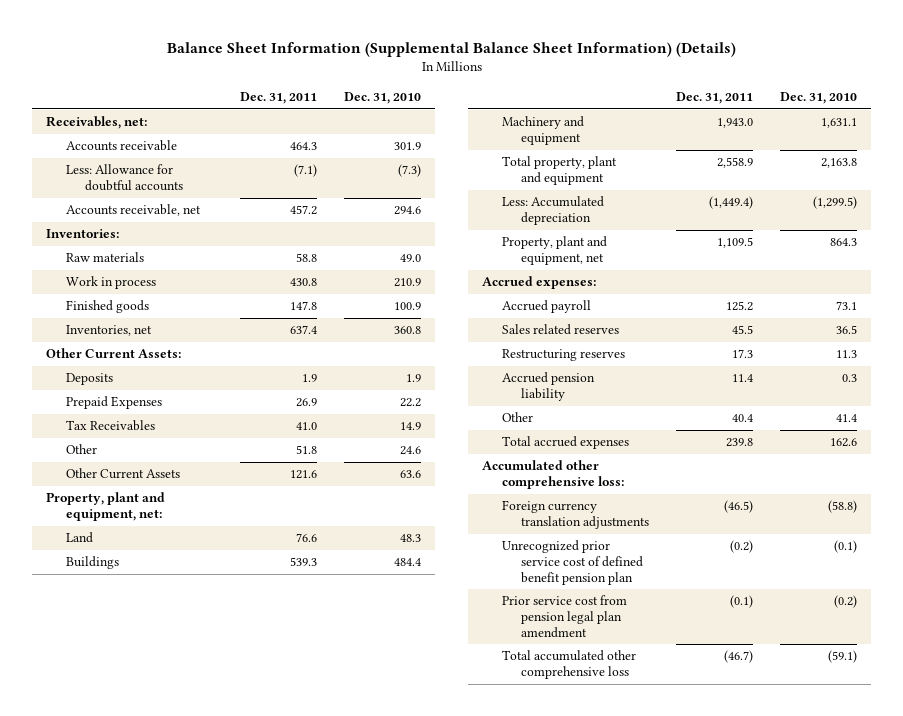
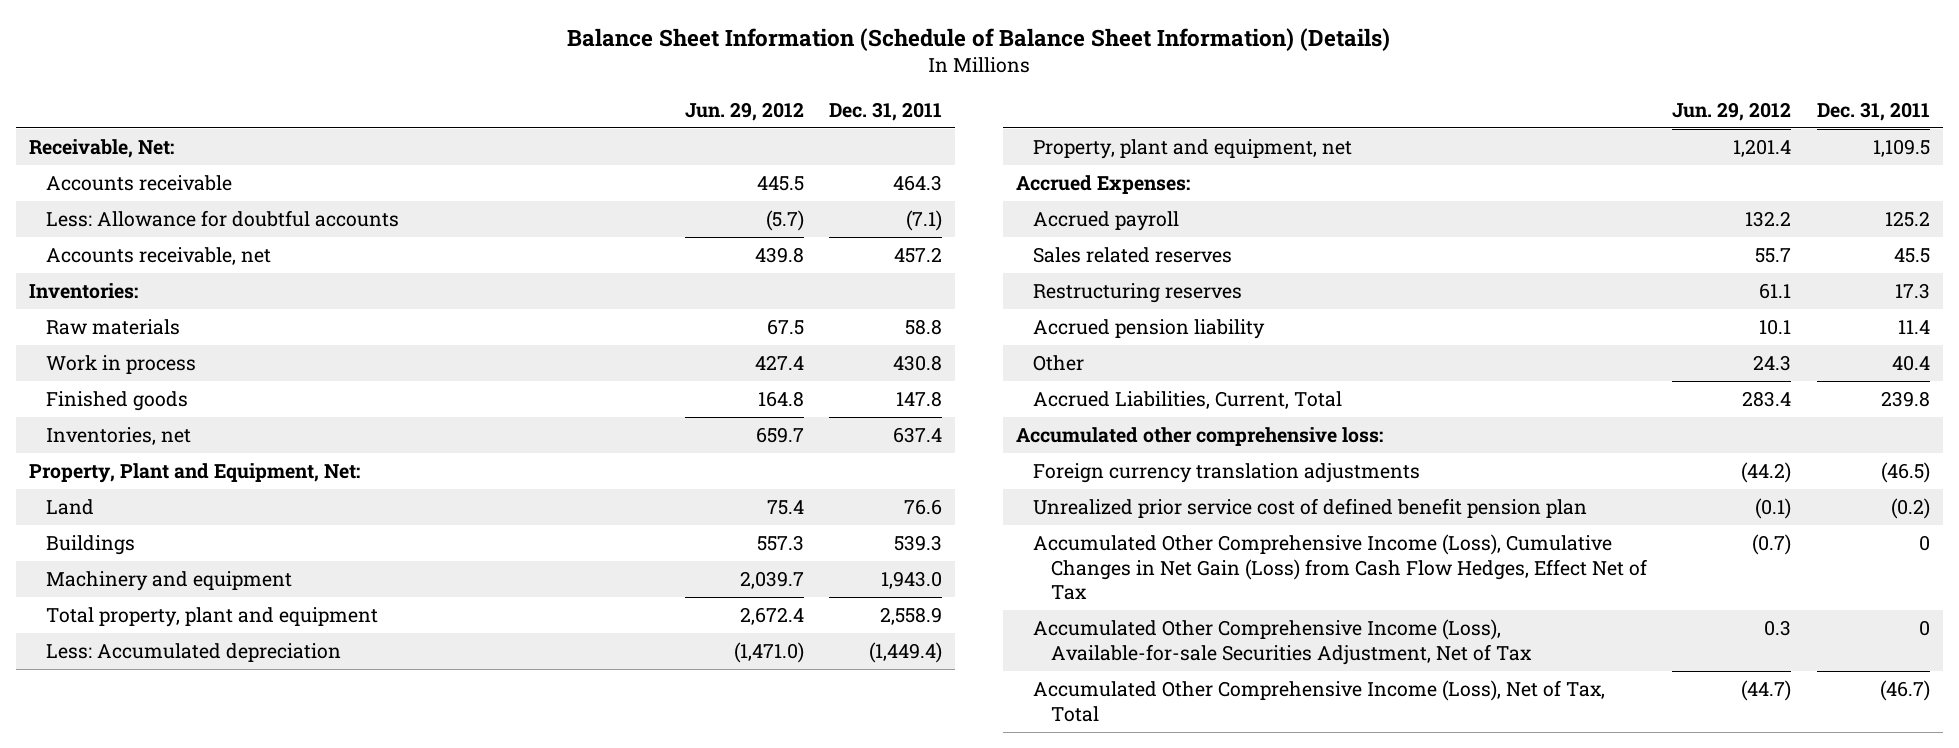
[166,42,736,58] Balance Sheet Information (Supplemental Balance Sheet Information) (Details) -> [567,28,1391,52] Balance Sheet Information (Schedule of Balance Sheet Information) (Details)
[344,92,422,105] Dec. 31, 2010 -> none
none -> [684,101,804,121] Jun. 29, 2012
[46,116,148,130] Receivables, net: -> [28,138,174,158] Receivable, Net:
[46,348,182,359] Other Current Assets: -> none
[65,373,113,386] Deposits -> none
[65,396,162,410] Prepaid Expenses -> none
[65,420,155,432] Tax Receivables -> none
[65,444,97,455] Other -> none
[65,468,180,480] Other Current Assets -> none
[46,492,166,522] Property, plant and equipment, net: -> [28,462,360,483] Property, Plant and Equipment, Net:
[482,276,597,290] Accrued expenses: -> [1016,174,1191,194] Accrued Expenses:
[501,436,629,450] Total accrued expenses -> [1033,390,1343,409] Accrued Liabilities, Current, Total
[501,595,627,638] Prior service cost from pension legal plan amendment -> none
[501,540,644,585] Unrecognized prior service cost of defined benefit pension plan -> [1033,497,1588,518] Unrealized prior service cost of defined benefit pension plan
none -> [1033,533,1647,601] Accumulated Other Comprehensive Income (Loss), Cumulative Changes in Net Gain (Loss) from Cash Flow Hedges, Effect Net of Tax
none -> [1033,618,1532,665] Accumulated Other Comprehensive Income (Loss), Available-for-sale Securities Adjustment, Net of Tax
[501,650,636,680] Total accumulated other comprehensive loss -> [1033,679,1606,722] Accumulated Other Comprehensive Income (Loss), Net of Tax, Total

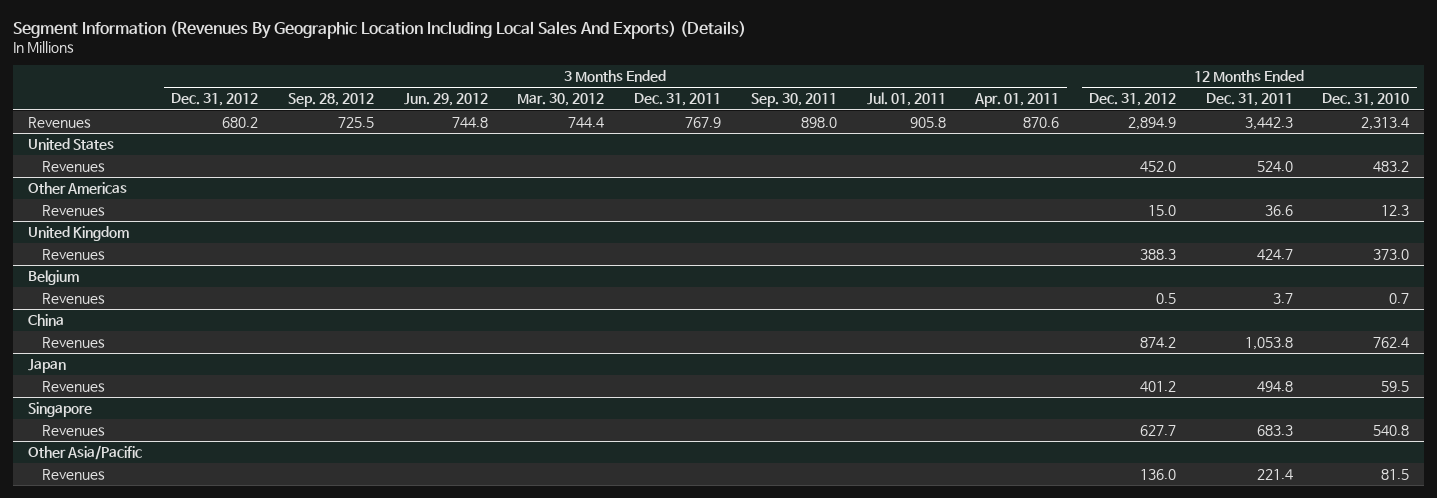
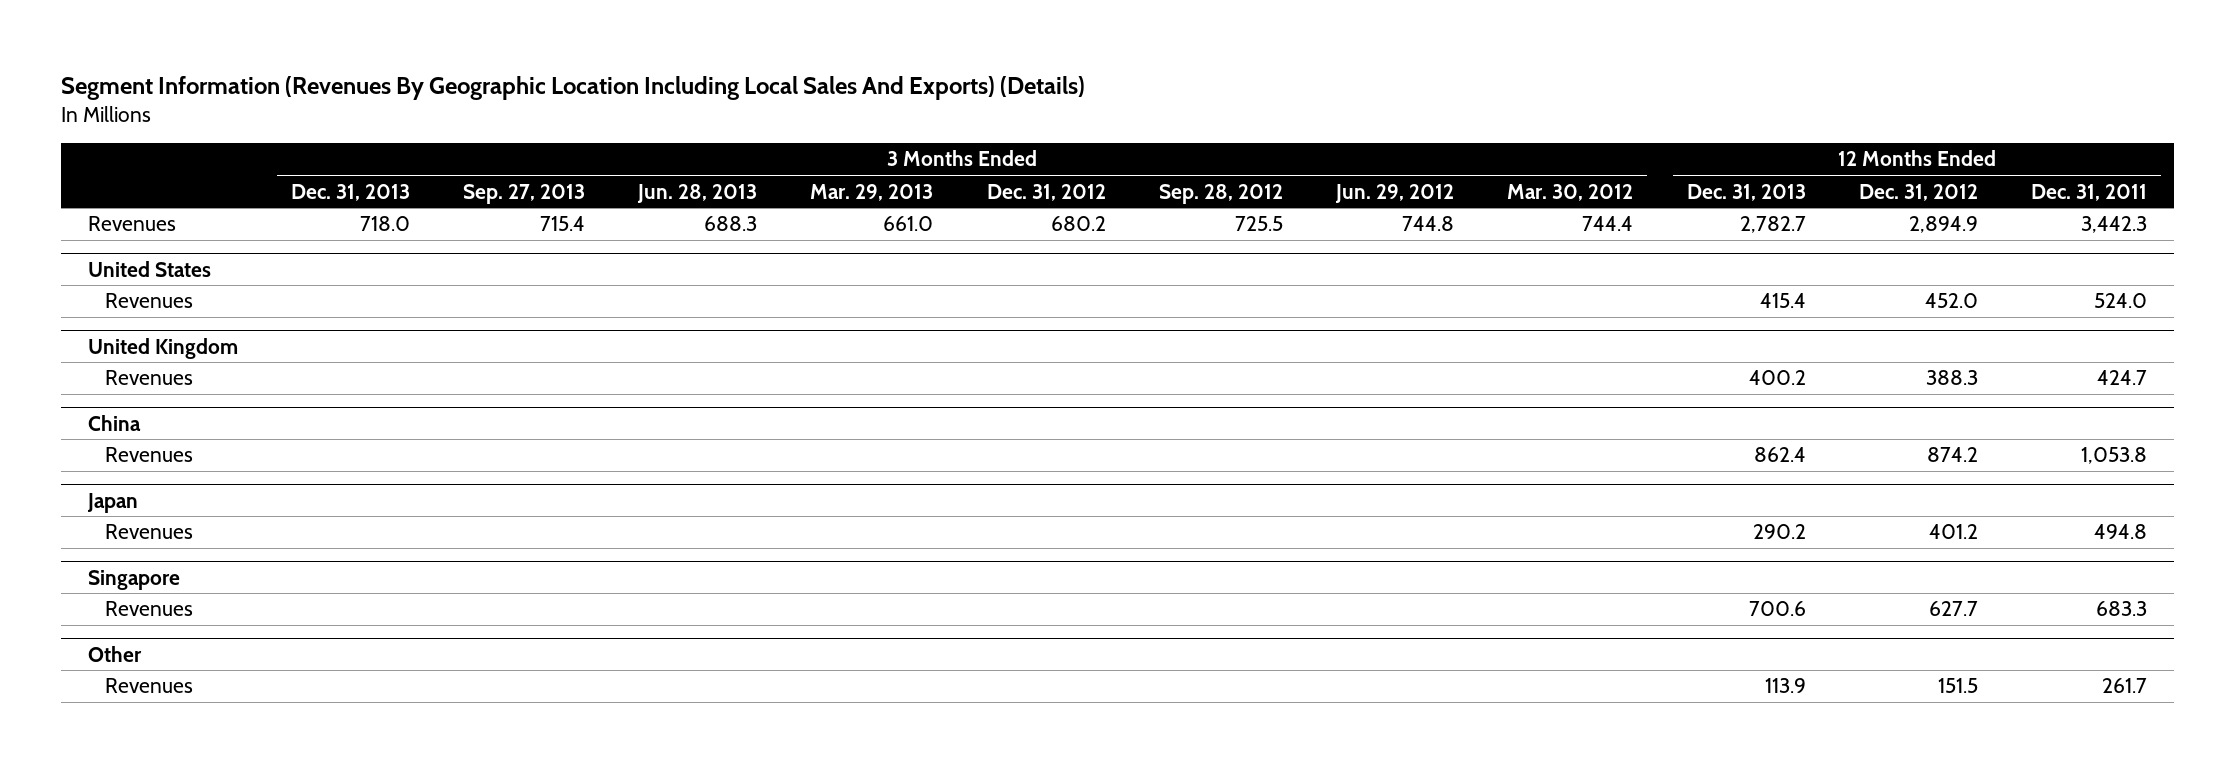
[634,93,722,107] Dec. 31, 2011 -> none
[750,93,837,108] Sep. 30, 2011 -> none
[866,92,946,107] Jul. 01, 2011 -> none
[974,93,1060,108] Apr. 01, 2011 -> none
[1322,93,1410,107] Dec. 31, 2010 -> none
none -> [290,183,410,201] Dec. 31, 2013
none -> [463,183,586,204] Sep. 27, 2013
none -> [637,183,758,203] Jun. 28, 2013
none -> [810,183,934,201] Mar. 29, 2013
none -> [1686,183,1806,201] Dec. 31, 2013
[27,181,127,194] Other Americas -> none
[42,204,106,216] Revenues -> none
[27,269,79,285] Belgium -> none
[42,292,106,304] Revenues -> none
[27,444,142,460] Other Asia/Pacific -> none
none -> [87,645,142,662] Other
[1139,468,1176,480] 136.0 -> [1937,678,1978,694] 151.5
[1256,468,1293,480] 221.4 -> [2102,678,2148,694] 261.7

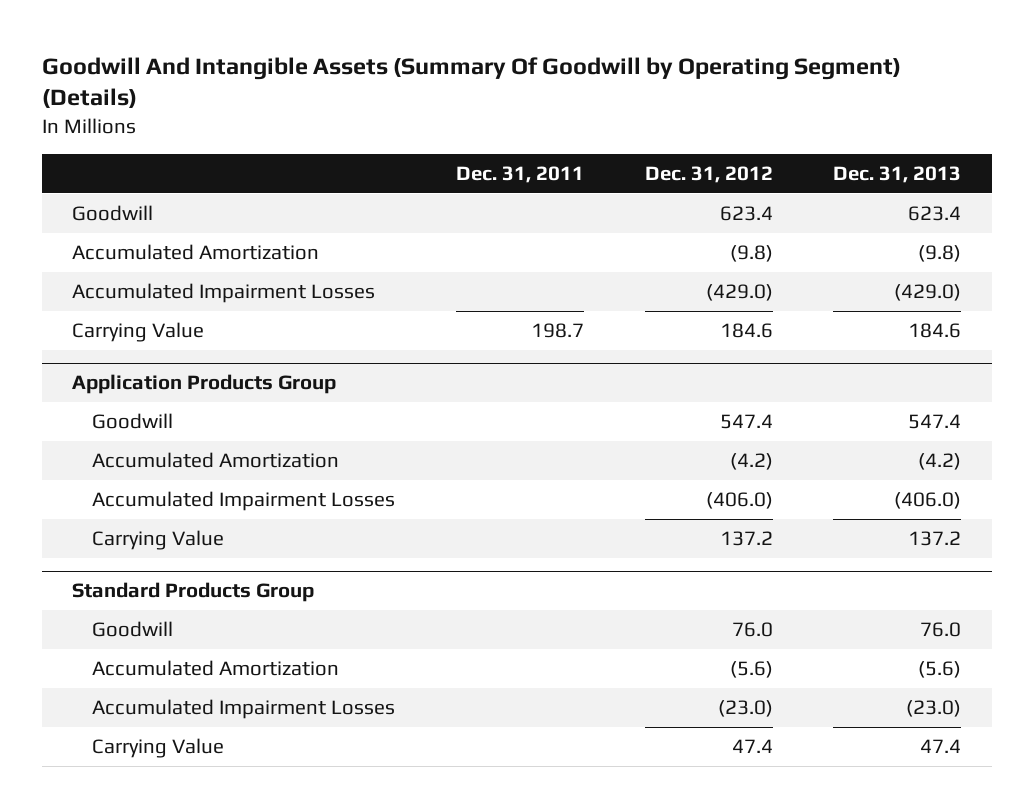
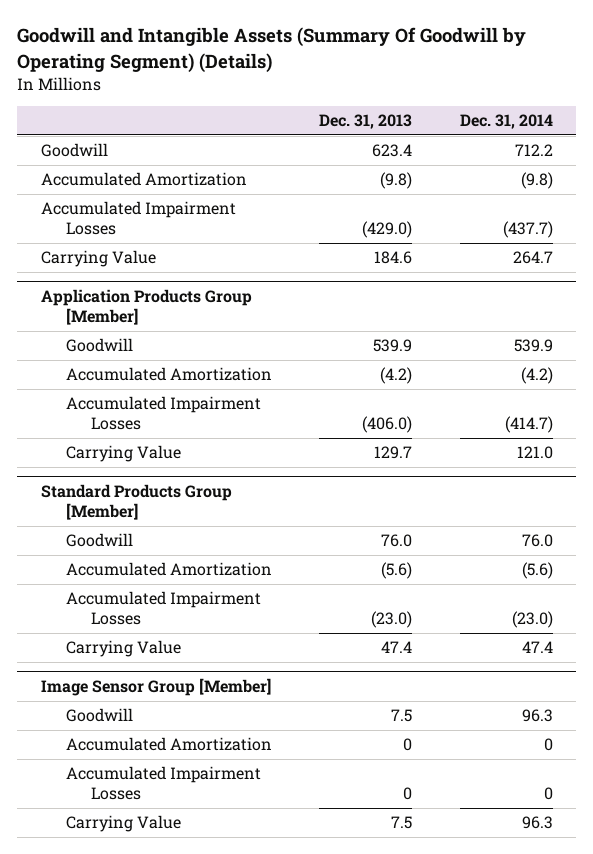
[41,56,901,109] Goodwill And Intangible Assets (Summary Of Goodwill by Operating Segment) (Details) -> [17,27,527,73] Goodwill and Intangible Assets (Summary Of Goodwill by Operating Segment) (Details)
[455,165,584,183] Dec. 31, 2011 -> none
[644,165,773,183] Dec. 31, 2012 -> none
none -> [459,113,553,129] Dec. 31, 2014
[72,374,337,395] Application Products Group -> [40,289,252,325] Application Products Group [Member]
[908,414,962,430] 547.4 -> [373,339,413,353] 539.9
[908,531,962,547] 137.2 -> [374,446,413,460] 129.7
[72,582,315,603] Standard Products Group -> [40,484,232,520] Standard Products Group [Member]
none -> [40,678,271,697] Image Sensor Group [Member]
none -> [65,708,133,723] Goodwill
none -> [65,737,272,752] Accumulated Amortization
none -> [65,766,261,801] Accumulated Impairment Losses
none -> [65,815,181,833] Carrying Value

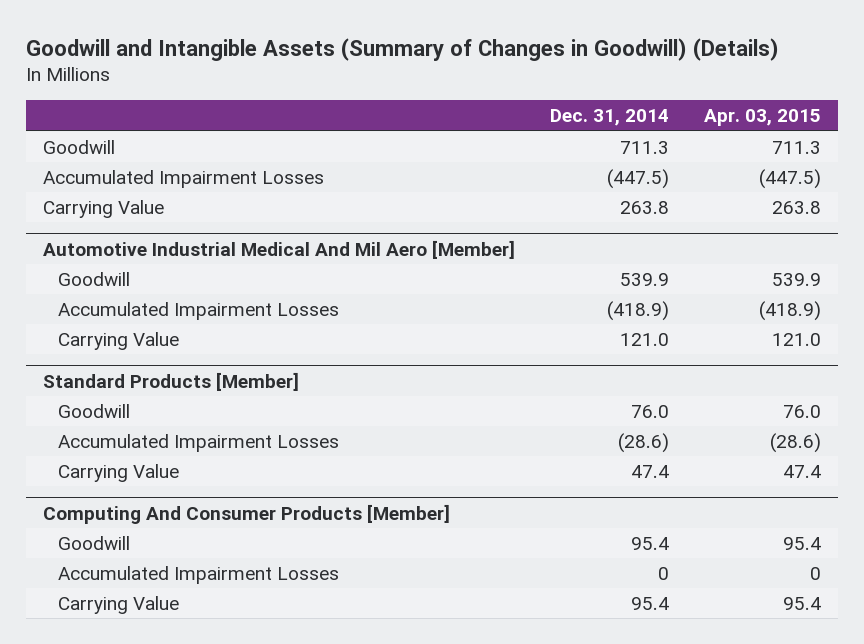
[17,27,527,73] Goodwill and Intangible Assets (Summary Of Goodwill by Operating Segment) (Details) -> [25,37,779,61] Goodwill and Intangible Assets (Summary of Changes in Goodwill) (Details)
[319,113,413,129] Dec. 31, 2013 -> none
none -> [703,109,821,127] Apr. 03, 2015
[40,172,247,187] Accumulated Amortization -> none
[514,144,553,157] 712.2 -> [619,140,669,154] 711.3
[502,221,553,239] (437.7) -> [606,168,669,189] (447.5)
[512,251,553,265] 264.7 -> [619,200,669,214] 263.8
[40,289,252,325] Application Products Group [Member] -> [43,239,516,259] Automotive Industrial Medical And Mil Aero [Member]
[65,367,272,382] Accumulated Amortization -> none
[504,416,553,434] (414.7) -> [606,300,669,321] (418.9)
[40,484,232,520] Standard Products Group [Member] -> [43,371,300,391] Standard Products [Member]
[65,562,272,577] Accumulated Amortization -> none
[511,611,553,629] (23.0) -> [617,432,669,453] (28.6)
[65,737,272,752] Accumulated Amortization -> none
[40,678,271,697] Image Sensor Group [Member] -> [43,503,451,524] Computing And Consumer Products [Member]
[521,709,553,723] 96.3 -> [630,536,669,550] 95.4
[521,816,553,830] 96.3 -> [630,596,669,610] 95.4

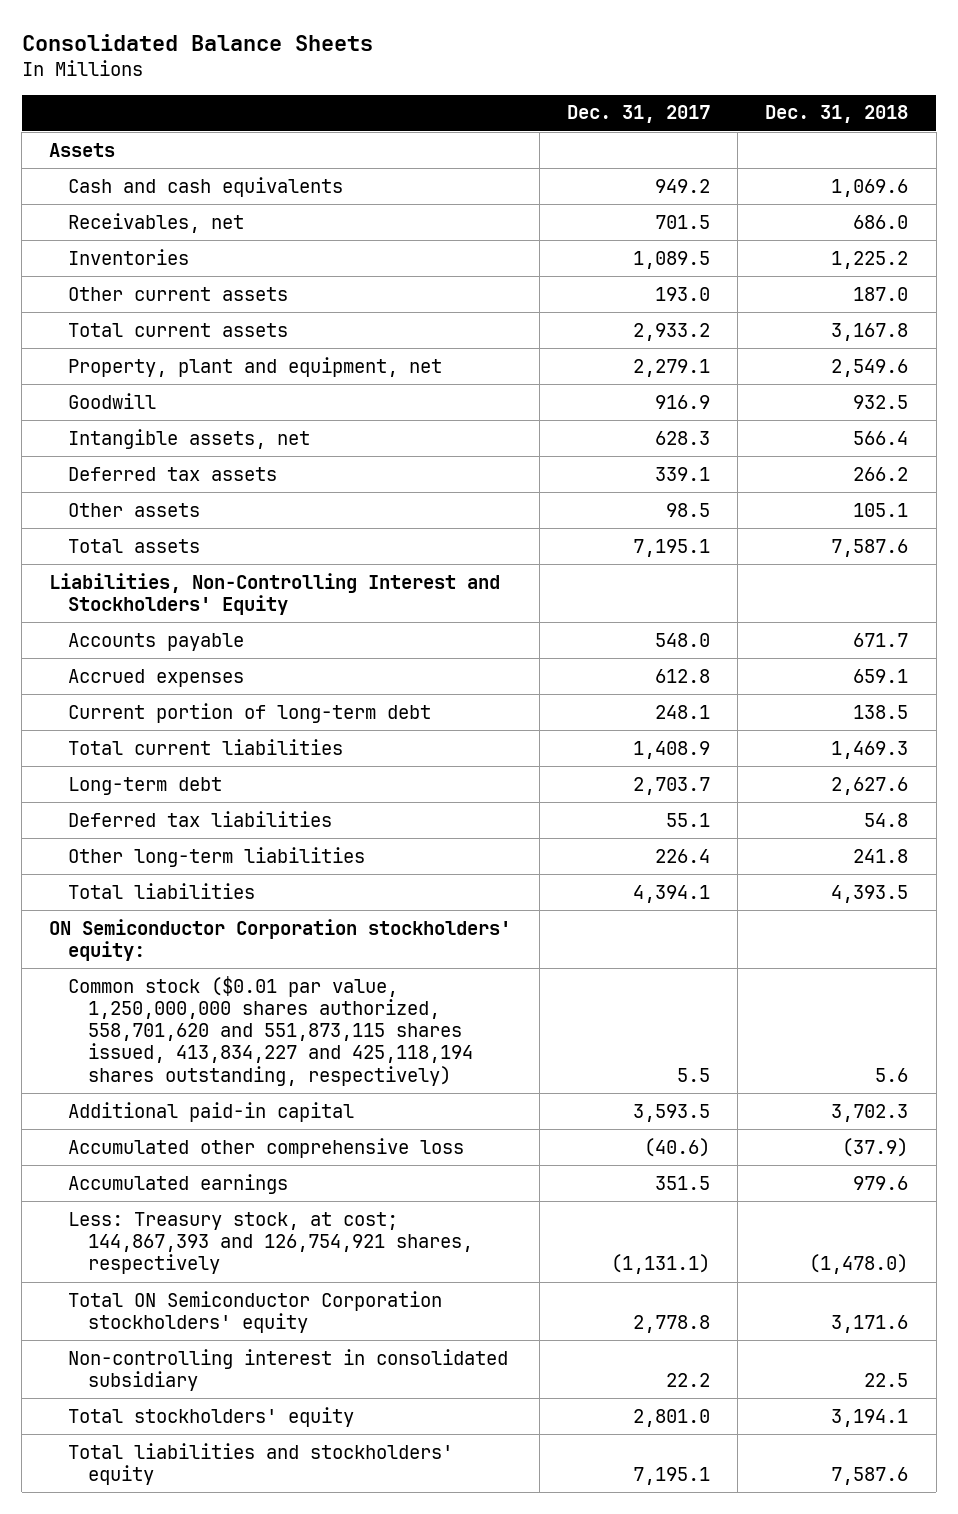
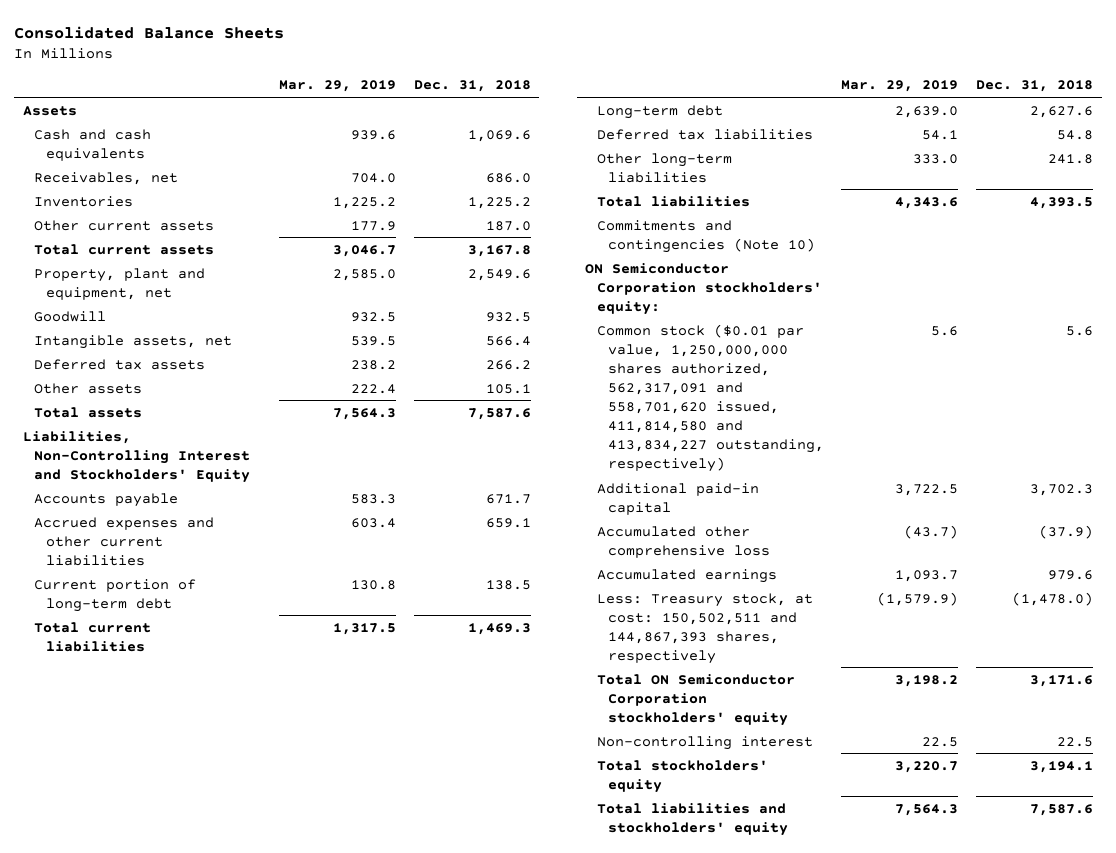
[566,105,710,124] Dec. 31, 2017 -> none
none -> [279,80,397,93] Mar. 29, 2019
[68,668,245,687] Accrued expenses -> [34,516,215,566] Accrued expenses and other current liabilities
none -> [596,219,815,253] Commitments and contingencies (Note 10)
[68,975,473,1086] Common stock ($0.01 par value, 1,250,000,000 shares authorized, 558,701,620 and 551,873,115 shares issued, 413,834,227 and 425,118,194 shares outstanding, respectively) -> [596,323,824,472] Common stock ($0.01 par value, 1,250,000,000 shares authorized, 562,317,091 and 558,701,620 issued, 411,814,580 and 413,834,227 outstanding, respectively)
[68,1211,473,1275] Less: Treasury stock, at cost; 144,867,393 and 126,754,921 shares, respectively -> [596,592,813,664] Less: Treasury stock, at cost: 150,502,511 and 144,867,393 shares, respectively
[68,1348,509,1392] Non-controlling interest in consolidated subsidiary -> [596,735,813,750] Non-controlling interest

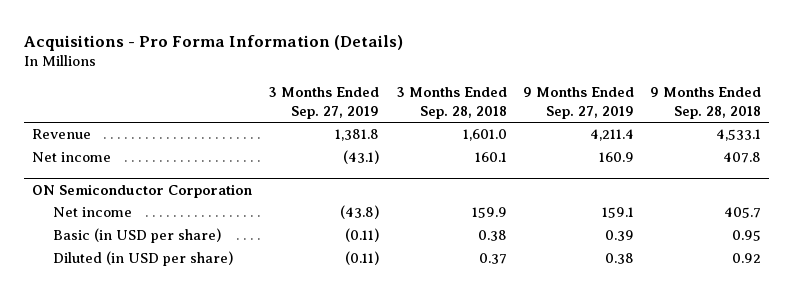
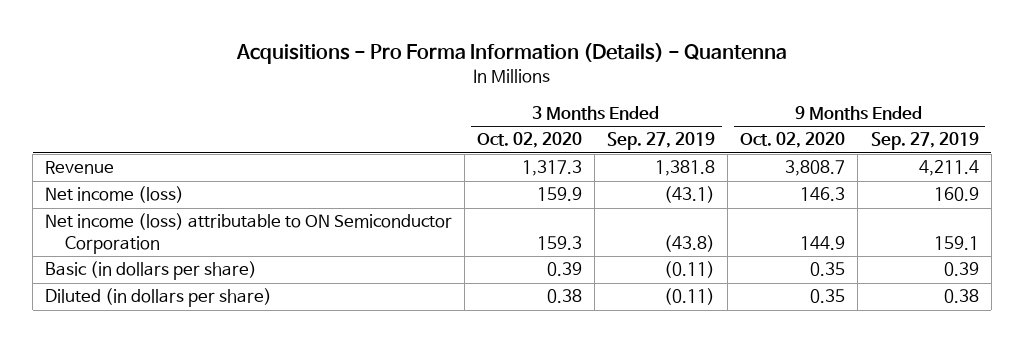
[24,34,404,51] Acquisitions - Pro Forma Information (Details) -> [235,43,787,65] Acquisitions - Pro Forma Information (Details) - Quantenna
[395,87,507,119] 3 Months Ended Sep. 28, 2018 -> none
[649,87,761,119] 9 Months Ended Sep. 28, 2018 -> none
none -> [477,132,583,149] Oct. 02, 2020
none -> [740,132,846,149] Oct. 02, 2020
[32,183,253,198] ON Semiconductor Corporation -> none
[32,152,112,163] Net income -> [45,186,185,204] Net income (loss)
[53,207,133,218] Net income -> [45,213,453,255] Net income (loss) attributable to ON Semiconductor Corporation
[53,228,222,244] Basic (in USD per share) -> [45,261,258,281] Basic (in dollars per share)
[53,251,234,267] Diluted (in USD per share) -> [45,288,273,308] Diluted (in dollars per share)

